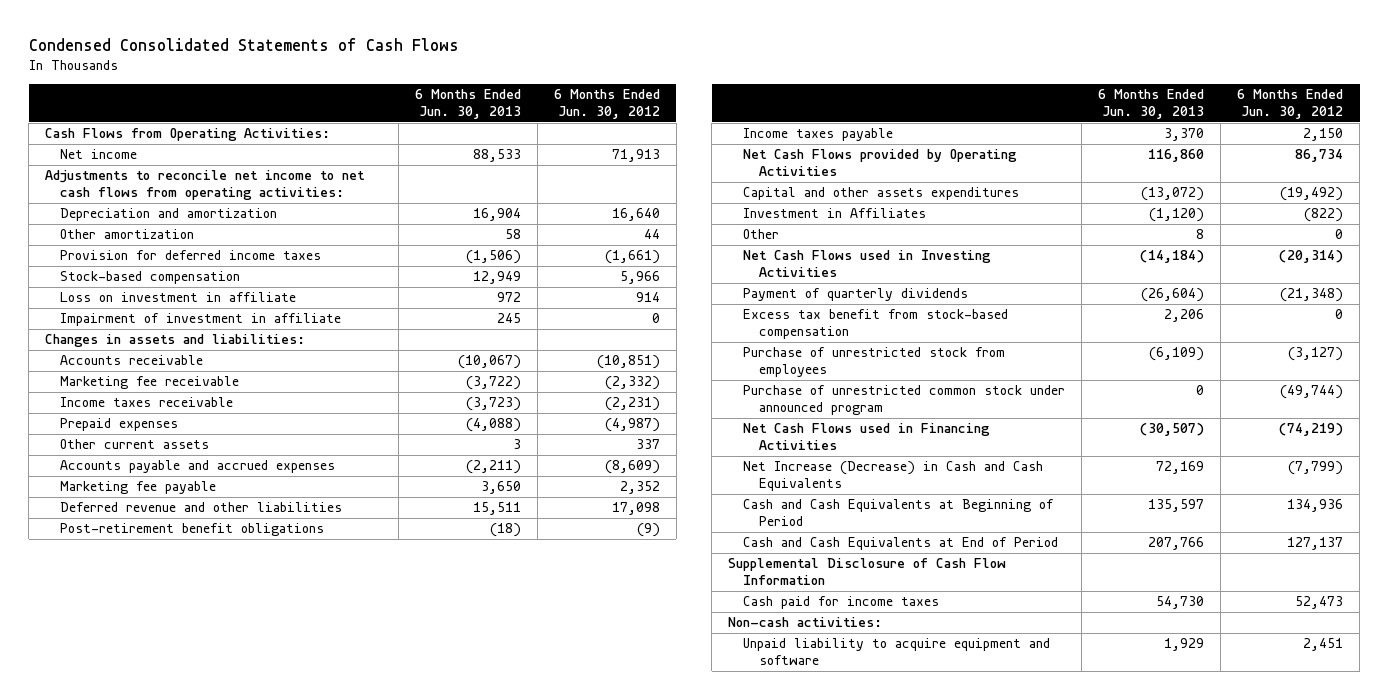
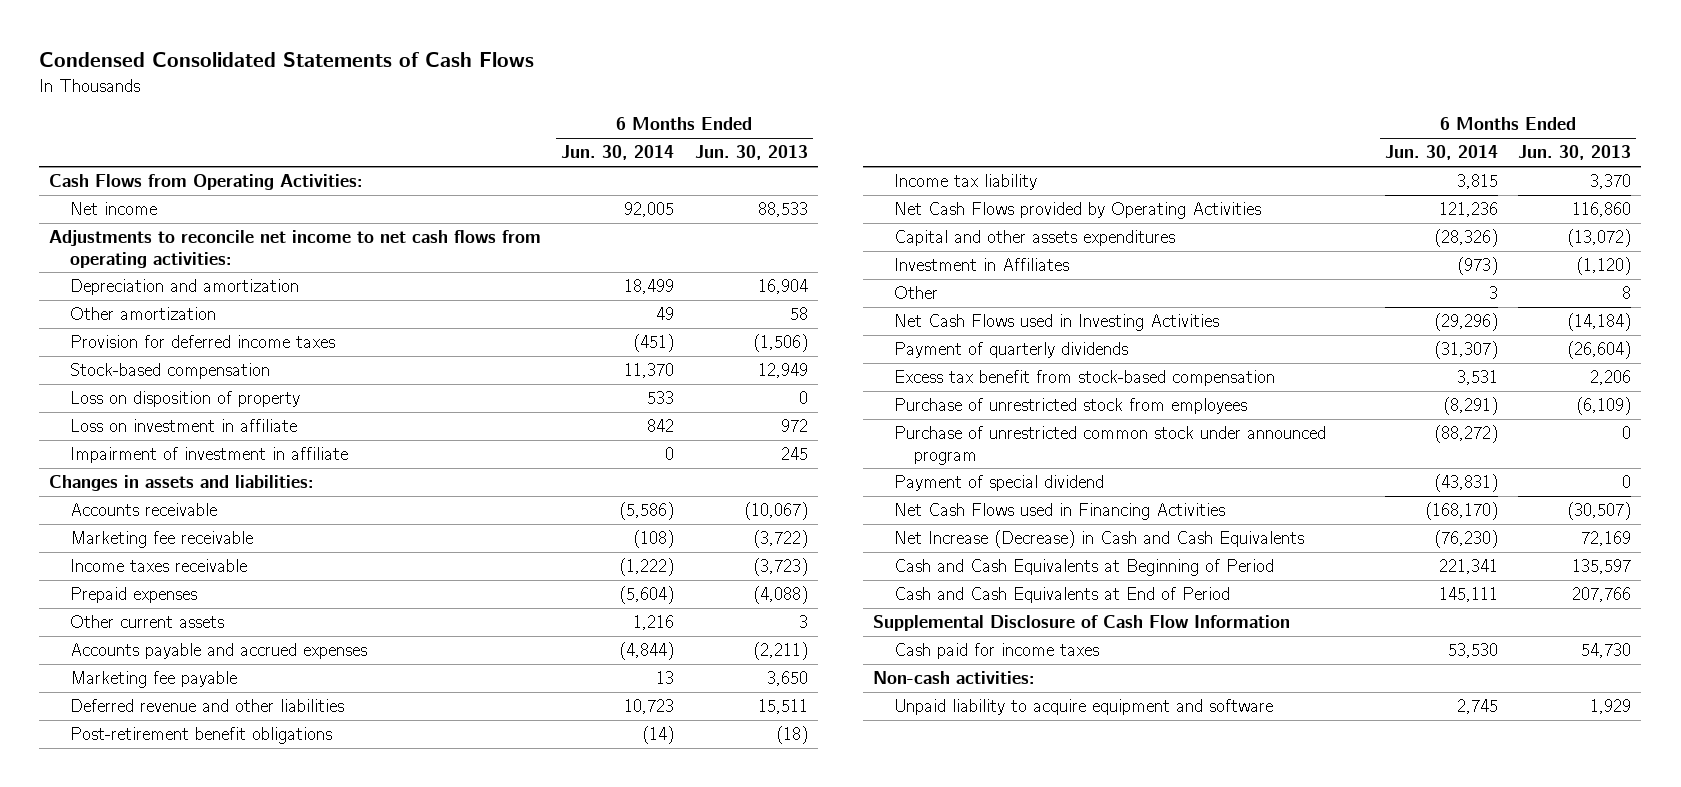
[553,89,660,120] 6 Months Ended Jun. 30, 2012 -> none
none -> [561,145,675,161] Jun. 30, 2014
none -> [69,391,300,408] Loss on disposition of property
[743,128,894,142] Income taxes payable -> [893,174,1037,191] Income tax liability
none -> [893,475,1104,492] Payment of special dividend

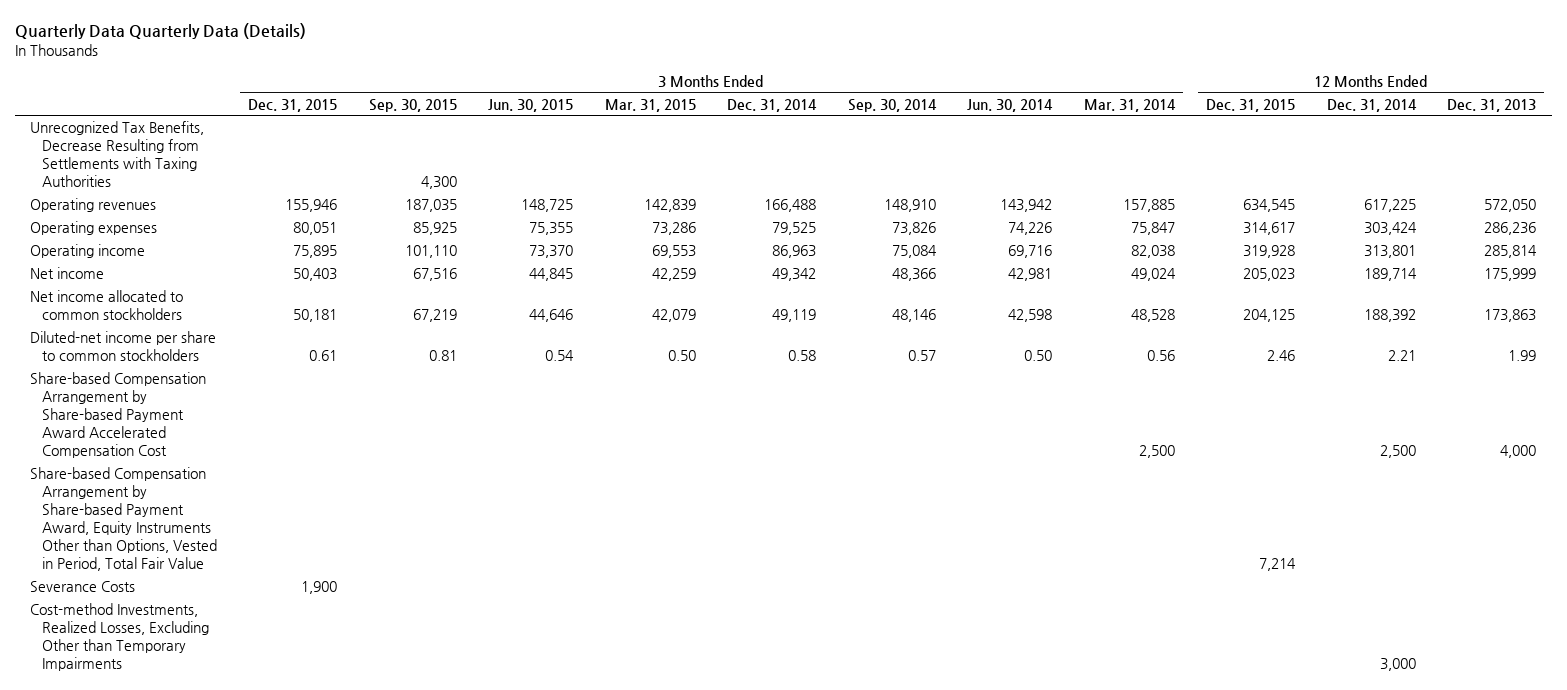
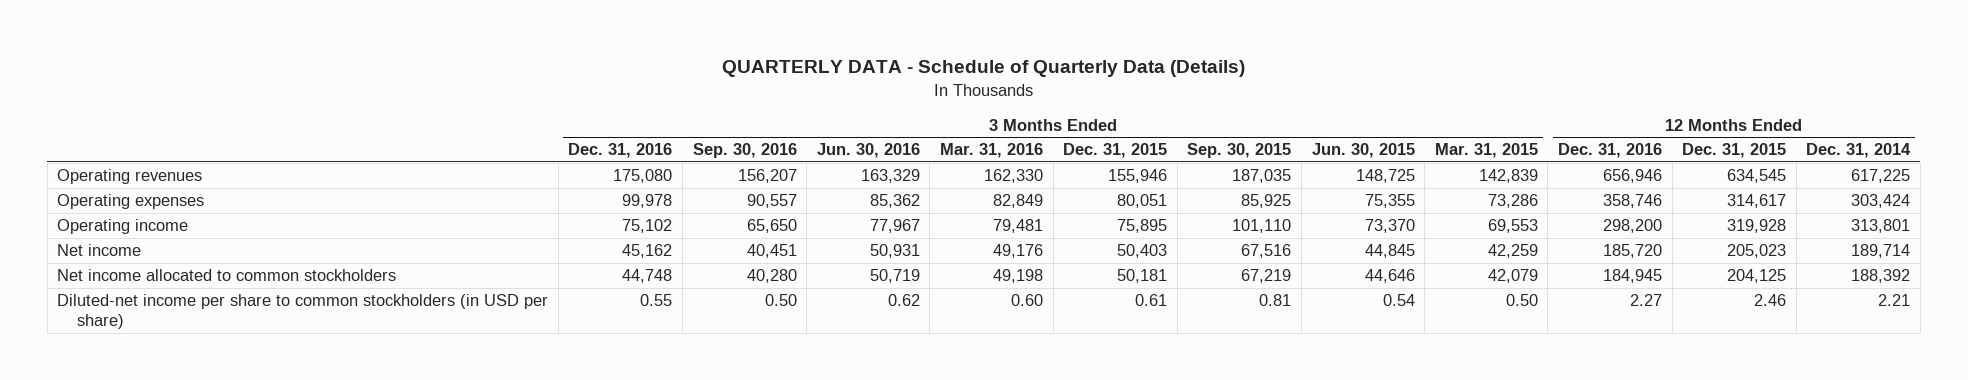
[14,23,306,40] Quarterly Data Quarterly Data (Details) -> [721,60,1245,78] QUARTERLY DATA - Schedule of Quarterly Data (Details)
[727,98,818,112] Dec. 31, 2014 -> none
[847,98,937,112] Sep. 30, 2014 -> none
[967,98,1054,112] Jun. 30, 2014 -> none
[1083,98,1176,112] Mar. 31, 2014 -> none
[1447,98,1537,112] Dec. 31, 2013 -> none
none -> [568,143,673,159] Dec. 31, 2016
none -> [692,143,797,159] Sep. 30, 2016
none -> [816,143,920,159] Jun. 30, 2016
none -> [940,143,1044,159] Mar. 31, 2016
none -> [1557,143,1662,159] Dec. 31, 2016
[30,121,205,188] Unrecognized Tax Benefits, Decrease Resulting from Settlements with Taxing Authorities -> none
[30,372,207,459] Share-based Compensation Arrangement by Share-based Payment Award Accelerated Compensation Cost -> none
[30,467,217,572] Share-based Compensation Arrangement by Share-based Payment Award, Equity Instruments Other than Options, Vested in Period, Total Fair Value -> none
[30,581,136,593] Severance Costs -> none
[30,603,209,672] Cost-method Investments, Realized Losses, Excluding Other than Temporary Impairments -> none
[30,331,217,362] Diluted-net income per share to common stockholders -> [57,294,549,330] Diluted-net income per share to common stockholders (in USD per share)

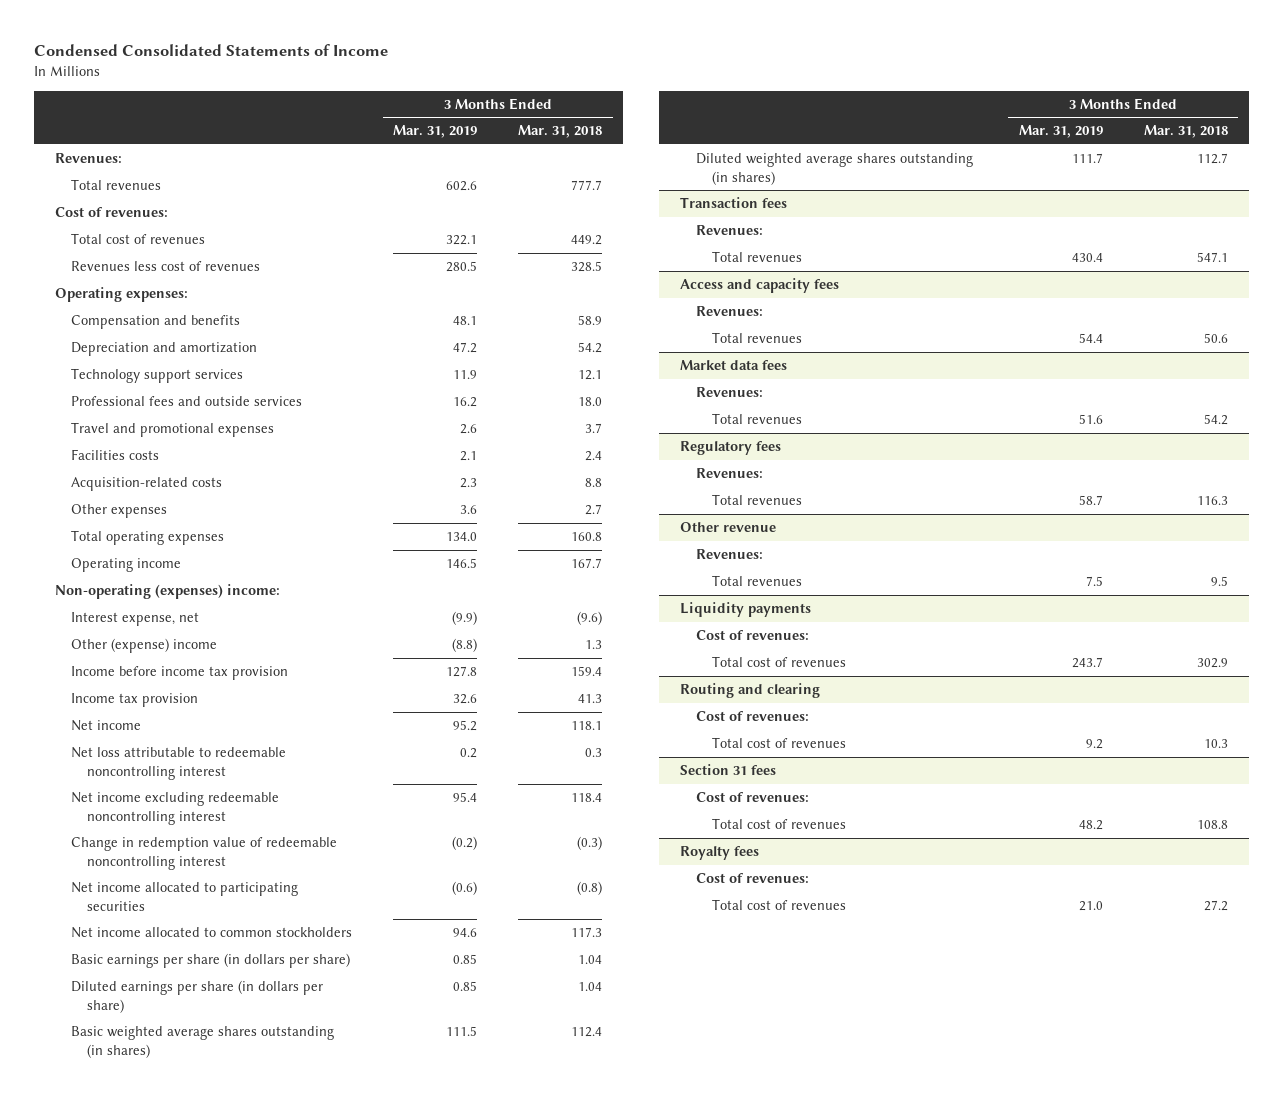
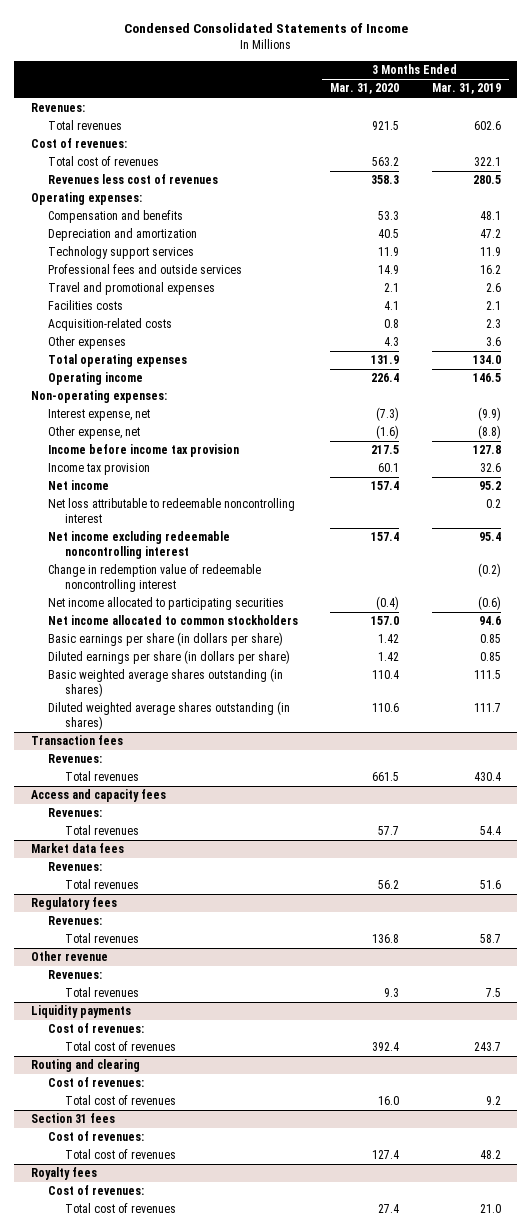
[518,125,603,139] Mar. 31, 2018 -> none
none -> [330,83,400,95] Mar. 31, 2020
[54,584,280,600] Non-operating (expenses) income: -> [30,390,167,404] Non-operating expenses:
[70,638,217,654] Other (expense) income -> [47,426,140,440] Other expense, net

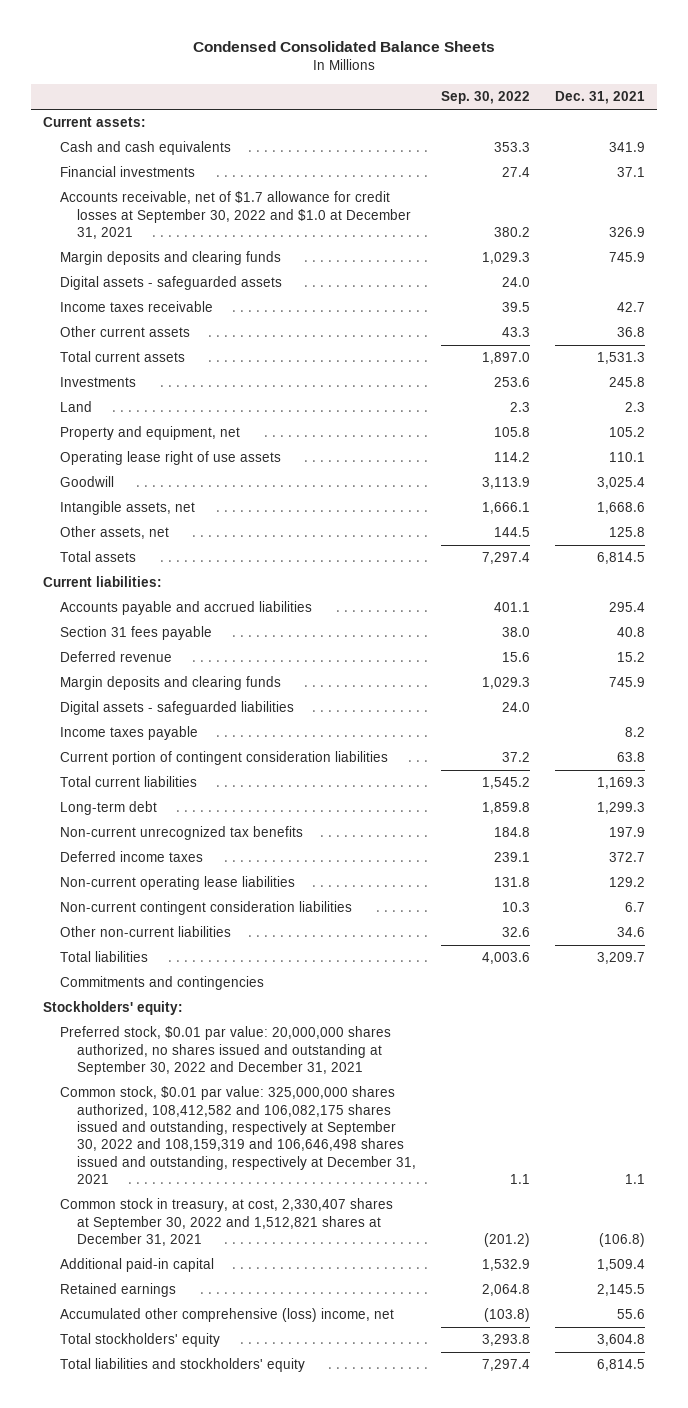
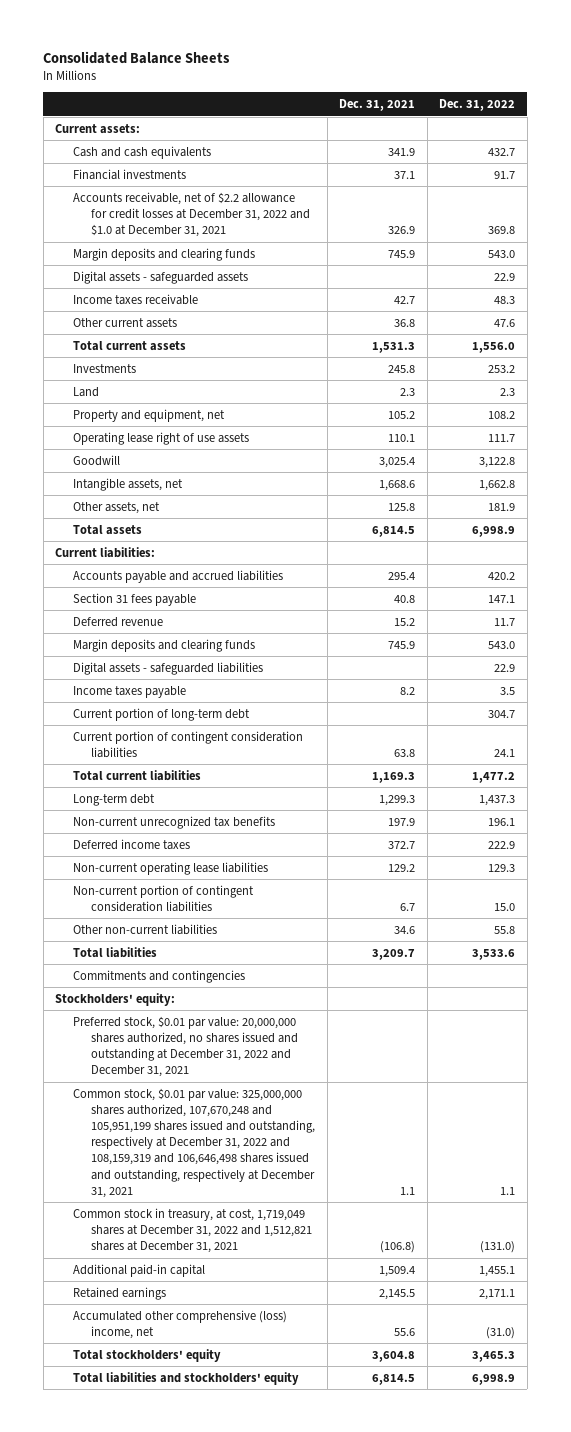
[193,41,496,53] Condensed Consolidated Balance Sheets -> [43,50,231,64] Consolidated Balance Sheets
[440,91,530,105] Sep. 30, 2022 -> none
none -> [439,99,516,112] Dec. 31, 2022
[60,191,412,240] Accounts receivable, net of $1.7 allowance for credit losses at September 30, 2022 and $1.0 at December 31, 2021 -> [73,191,311,238] Accounts receivable, net of $2.2 allowance for credit losses at December 31, 2022 and $1.0 at December 31, 2021
none -> [73,707,251,721] Current portion of long-term debt
[60,901,353,916] Non-current contingent consideration liabilities -> [73,884,255,912] Non-current portion of contingent consideration liabilities
[60,1026,392,1076] Preferred stock, $0.01 par value: 20,000,000 shares authorized, no shares issued and outstanding at September 30, 2022 and December 31, 2021 -> [73,1015,299,1078] Preferred stock, $0.01 par value: 20,000,000 shares authorized, no shares issued and outstanding at December 31, 2022 and December 31, 2021
[60,1086,417,1185] Common stock, $0.01 par value: 325,000,000 shares authorized, 108,412,582 and 106,082,175 shares issued and outstanding, respectively at September 30, 2022 and 108,159,319 and 106,646,498 shares issued and outstanding, respectively at December 31, 2021 -> [73,1087,316,1198] Common stock, $0.01 par value: 325,000,000 shares authorized, 107,670,248 and 105,951,199 shares issued and outstanding, respectively at December 31, 2022 and 108,159,319 and 106,646,498 shares issued and outstanding, respectively at December 31, 2021
[60,1198,394,1247] Common stock in treasury, at cost, 2,330,407 shares at September 30, 2022 and 1,512,821 shares at December 31, 2021 -> [73,1207,313,1254] Common stock in treasury, at cost, 1,719,049 shares at December 31, 2022 and 1,512,821 shares at December 31, 2021

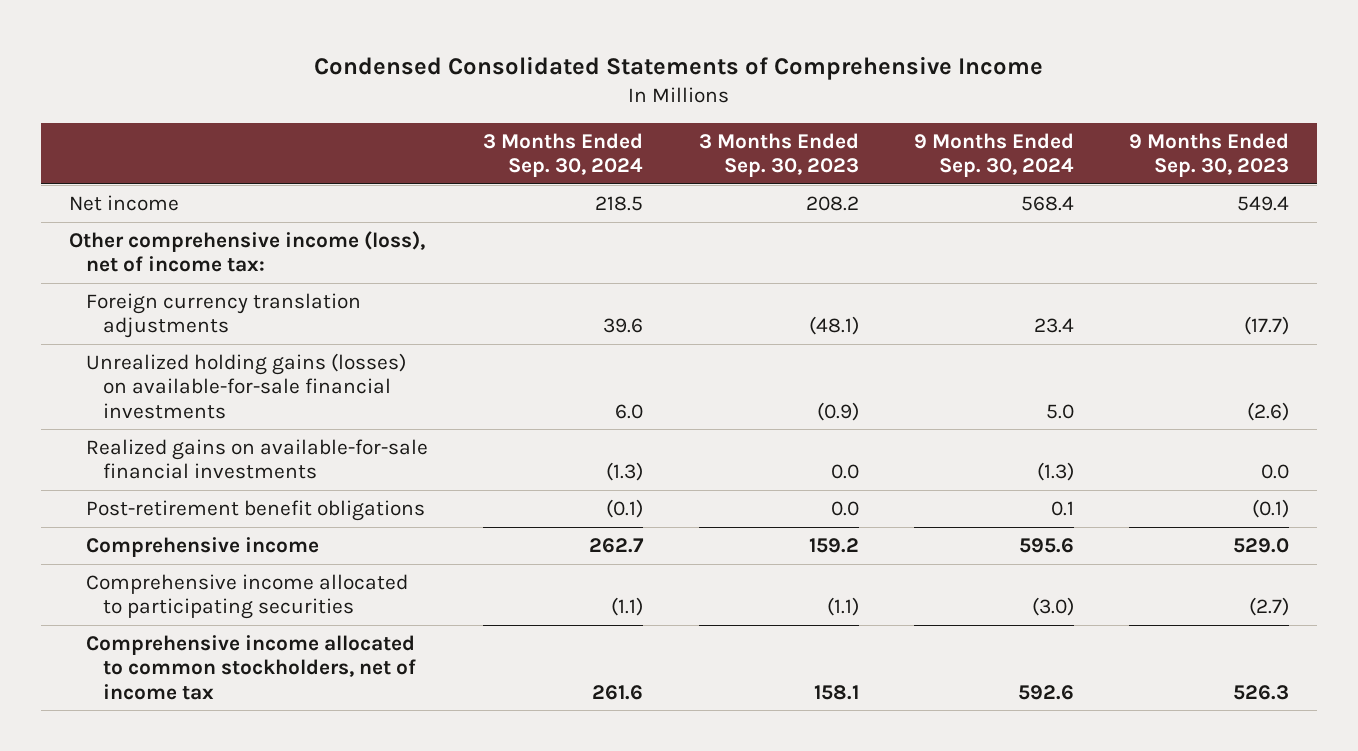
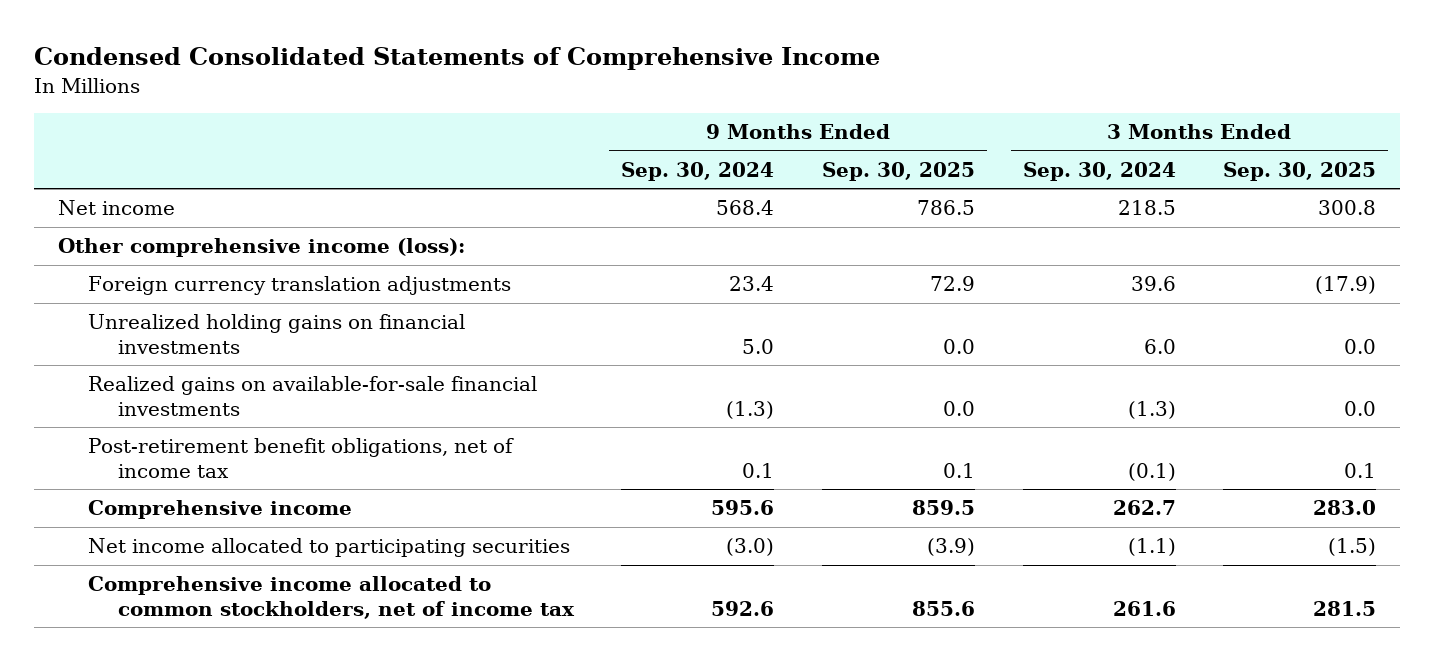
[698,132,859,177] 3 Months Ended Sep. 30, 2023 -> none
[1129,132,1290,177] 9 Months Ended Sep. 30, 2023 -> none
none -> [822,161,976,181] Sep. 30, 2025
none -> [1223,161,1377,181] Sep. 30, 2025
[69,231,426,273] Other comprehensive income (loss), net of income tax: -> [57,238,465,258] Other comprehensive income (loss):
[85,353,406,419] Unrealized holding gains (losses) on available-for-sale financial investments -> [87,314,465,354] Unrealized holding gains on financial investments
[85,500,425,522] Post-retirement benefit obligations -> [87,438,514,478] Post-retirement benefit obligations, net of income tax
[85,574,408,620] Comprehensive income allocated to participating securities -> [87,538,570,558] Net income allocated to participating securities

